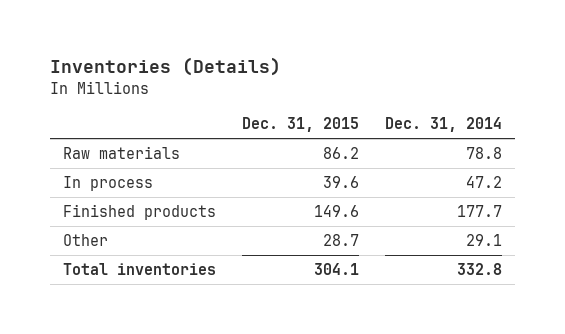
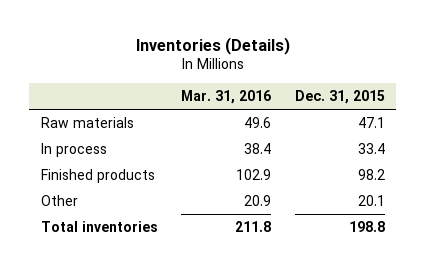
[384,117,502,133] Dec. 31, 2014 -> none
none -> [181,90,272,105] Mar. 31, 2016
[322,147,359,160] 86.2 -> [357,116,385,128] 47.1
[322,176,359,189] 39.6 -> [357,142,385,154] 33.4
[313,205,359,218] 149.6 -> [357,168,385,180] 98.2
[322,234,359,247] 28.7 -> [357,194,385,206] 20.1
[313,263,359,276] 304.1 -> [348,220,385,232] 198.8

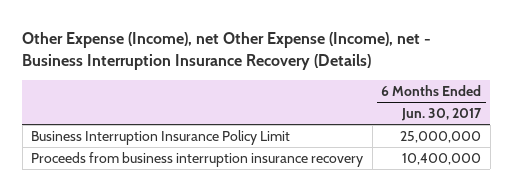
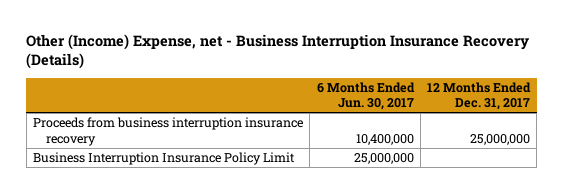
[22,32,432,70] Other Expense (Income), net Other Expense (Income), net - Business Interruption Insurance Recovery (Details) -> [26,33,530,70] Other (Income) Expense, net - Business Interruption Insurance Recovery (Details)
none -> [427,81,532,111] 12 Months Ended Dec. 31, 2017
[31,129,291,145] Business Interruption Insurance Policy Limit -> [33,151,296,165] Business Interruption Insurance Policy Limit

